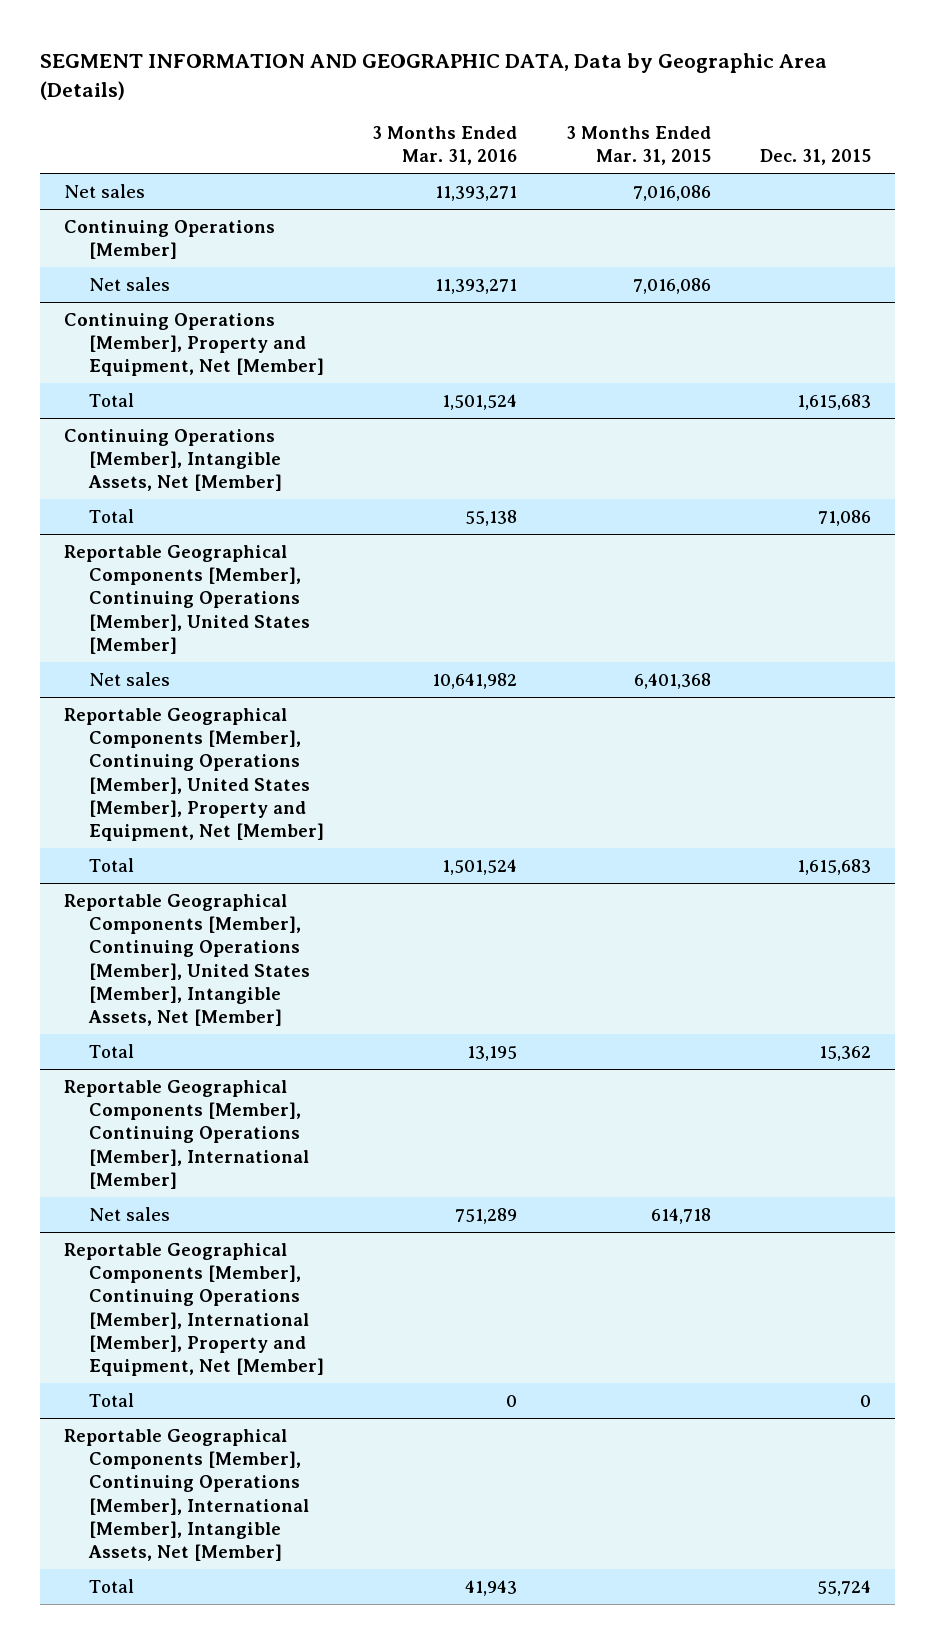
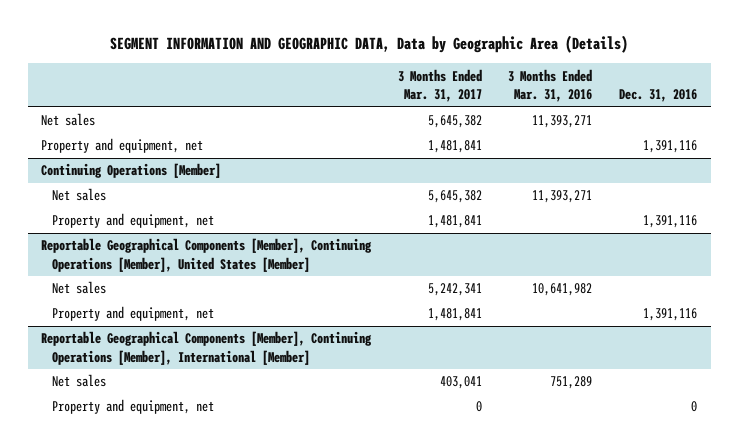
[565,125,711,166] 3 Months Ended Mar. 31, 2015 -> none
[759,149,871,166] Dec. 31, 2015 -> none
none -> [397,68,482,102] 3 Months Ended Mar. 31, 2017
none -> [619,88,698,102] Dec. 31, 2016
none -> [40,138,203,154] Property and equipment, net
[64,312,324,377] Continuing Operations [Member], Property and Equipment, Net [Member] -> none
[88,392,134,407] Total -> none
[64,428,282,492] Continuing Operations [Member], Intangible Assets, Net [Member] -> none
[88,508,134,523] Total -> none
none -> [51,213,214,229] Property and equipment, net
[64,707,324,842] Reportable Geographical Components [Member], Continuing Operations [Member], United States [Member], Property and Equipment, Net [Member] -> none
[88,857,134,872] Total -> none
[64,893,310,1027] Reportable Geographical Components [Member], Continuing Operations [Member], United States [Member], Intangible Assets, Net [Member] -> none
[88,1043,134,1058] Total -> none
none -> [51,306,214,322] Property and equipment, net
[64,1242,324,1377] Reportable Geographical Components [Member], Continuing Operations [Member], International [Member], Property and Equipment, Net [Member] -> none
[88,1392,134,1407] Total -> none
[64,1428,309,1562] Reportable Geographical Components [Member], Continuing Operations [Member], International [Member], Intangible Assets, Net [Member] -> none
[88,1578,134,1593] Total -> none
none -> [51,399,214,415] Property and equipment, net

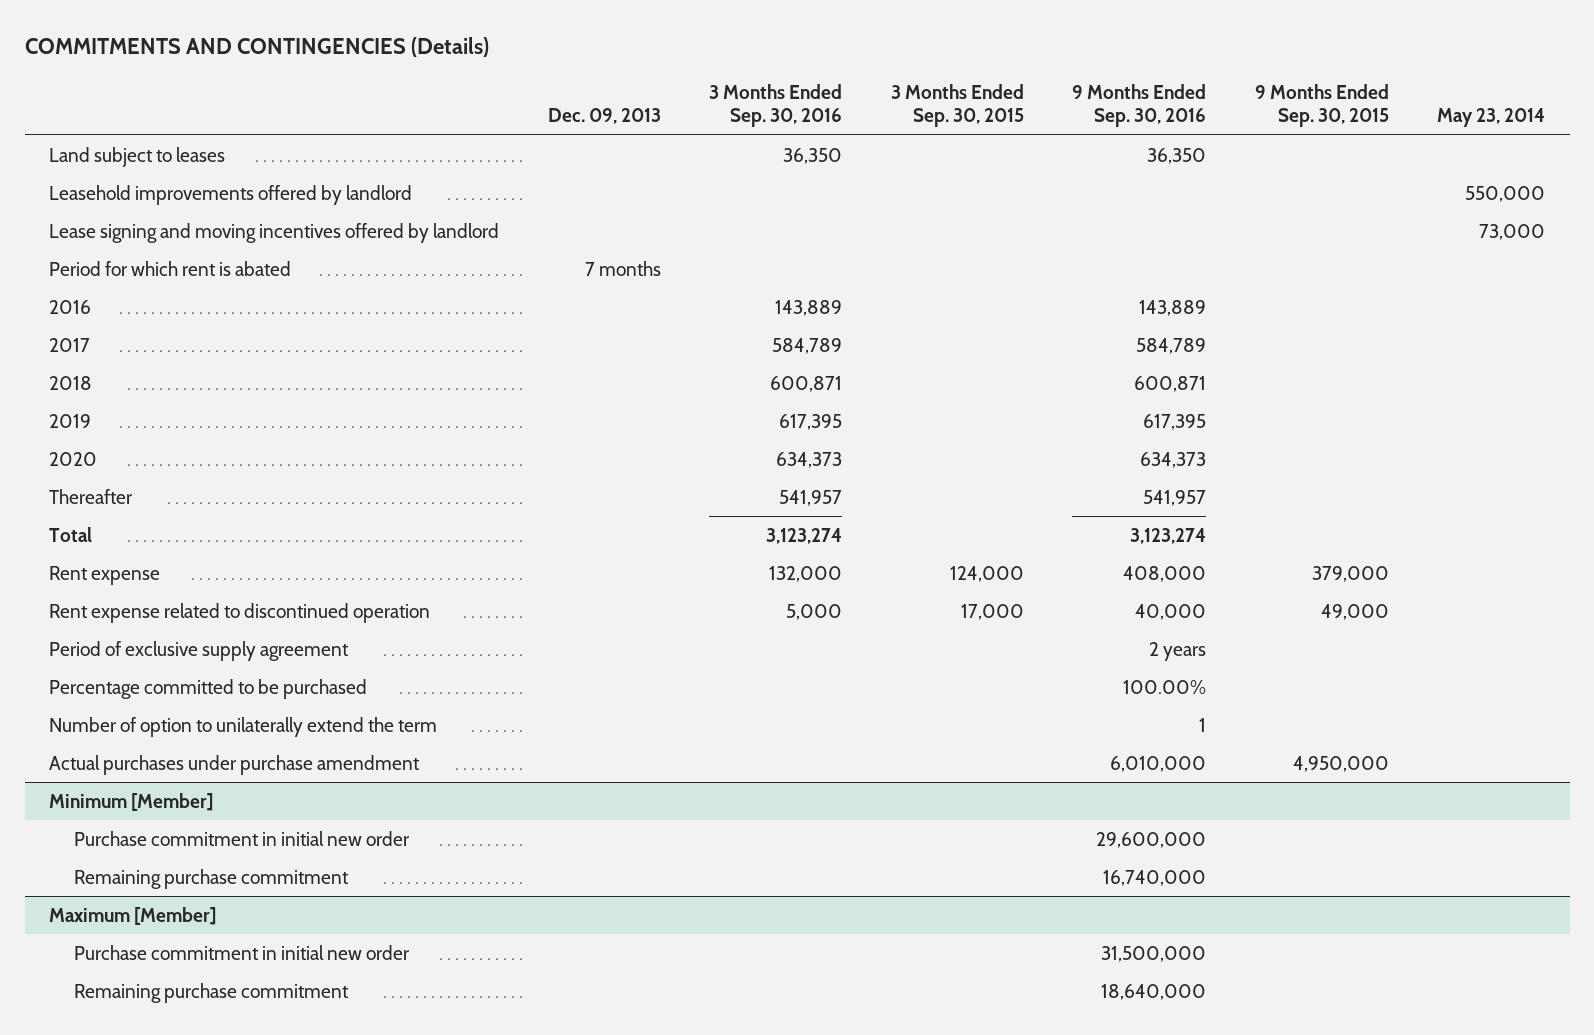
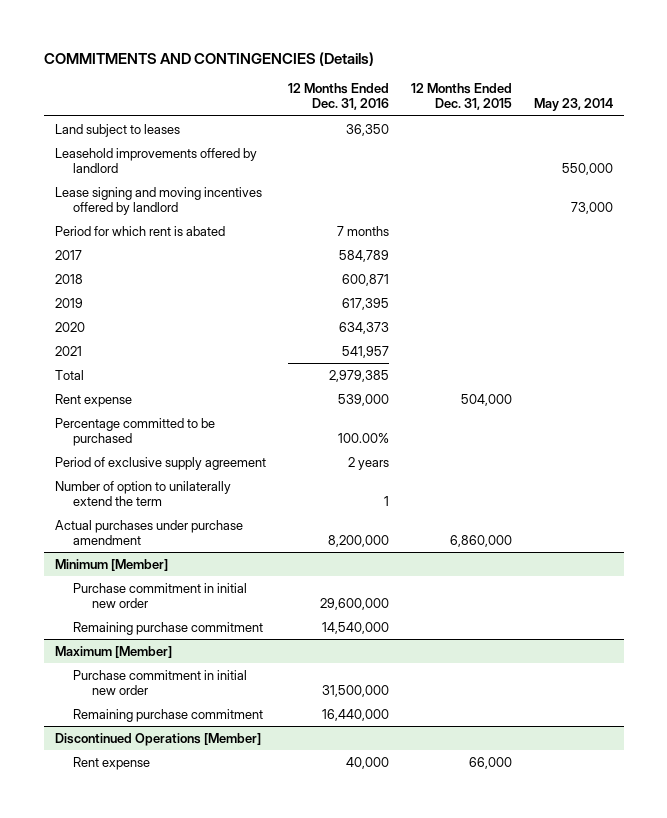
[547,108,661,125] Dec. 09, 2013 -> none
[709,84,843,128] 3 Months Ended Sep. 30, 2016 -> none
[890,84,1024,128] 3 Months Ended Sep. 30, 2015 -> none
[1072,84,1207,128] 9 Months Ended Sep. 30, 2016 -> none
[1254,84,1389,128] 9 Months Ended Sep. 30, 2015 -> none
none -> [287,83,389,111] 12 Months Ended Dec. 31, 2016
none -> [410,83,512,111] 12 Months Ended Dec. 31, 2015
[48,299,91,314] 2016 -> none
[48,488,133,504] Thereafter -> none
none -> [54,345,82,356] 2021
[48,602,430,623] Rent expense related to discontinued operation -> none
[48,640,349,661] Period of exclusive supply agreement -> [54,456,266,470] Period of exclusive supply agreement
none -> [54,732,261,746] Discontinued Operations [Member]
none -> [73,756,151,770] Rent expense

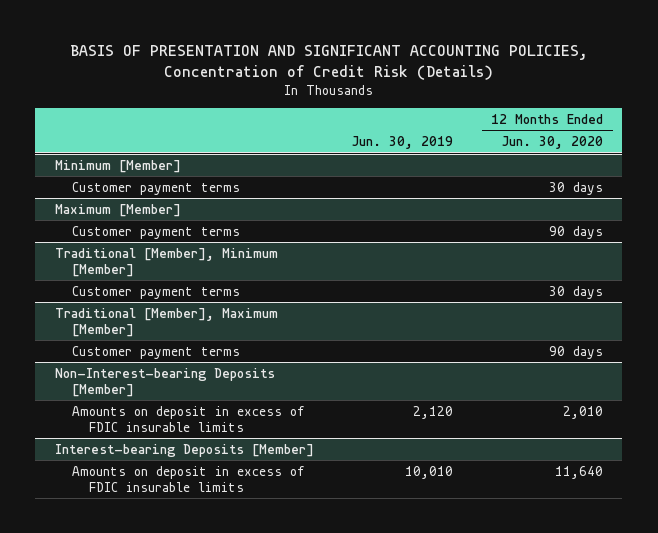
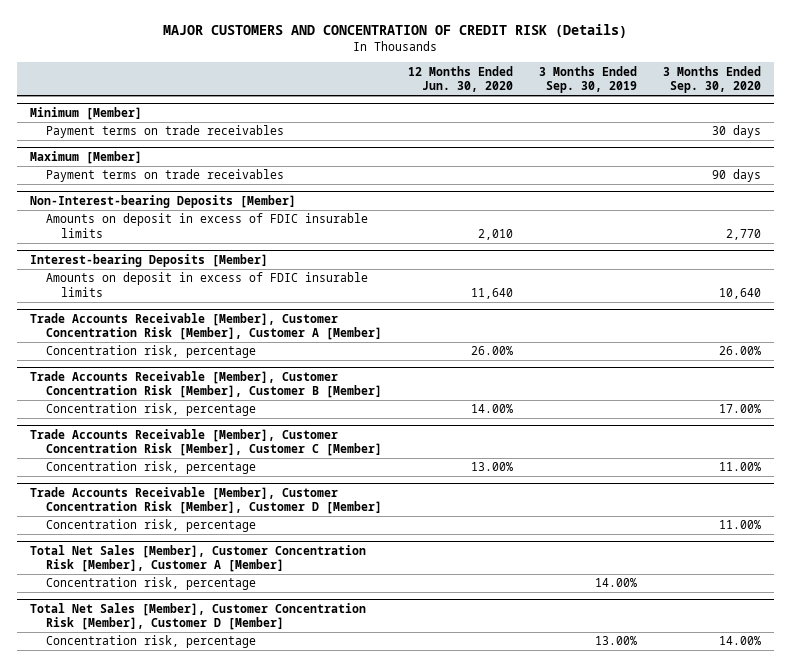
[69,45,588,80] BASIS OF PRESENTATION AND SIGNIFICANT ACCOUNTING POLICIES, Concentration of Credit Risk (Details) -> [163,24,628,39] MAJOR CUSTOMERS AND CONCENTRATION OF CREDIT RISK (Details)
[351,136,453,150] Jun. 30, 2019 -> none
none -> [538,65,637,93] 3 Months Ended Sep. 30, 2019
none -> [662,65,761,93] 3 Months Ended Sep. 30, 2020
[71,181,240,195] Customer payment terms -> none
none -> [45,125,284,139] Payment terms on trade receivables
[71,225,240,239] Customer payment terms -> none
[54,247,278,277] Traditional [Member], Minimum [Member] -> none
[71,285,240,299] Customer payment terms -> none
[54,307,278,337] Traditional [Member], Maximum [Member] -> none
[71,345,240,359] Customer payment terms -> none
none -> [45,169,284,183] Payment terms on trade receivables
none -> [30,312,382,340] Trade Accounts Receivable [Member], Customer Concentration Risk [Member], Customer A [Member]
none -> [45,345,256,359] Concentration risk, percentage
none -> [30,370,382,398] Trade Accounts Receivable [Member], Customer Concentration Risk [Member], Customer B [Member]
none -> [45,403,256,417] Concentration risk, percentage
none -> [30,428,382,456] Trade Accounts Receivable [Member], Customer Concentration Risk [Member], Customer C [Member]
none -> [45,461,256,475] Concentration risk, percentage
none -> [30,486,382,514] Trade Accounts Receivable [Member], Customer Concentration Risk [Member], Customer D [Member]
none -> [45,519,256,533] Concentration risk, percentage
none -> [30,544,367,572] Total Net Sales [Member], Customer Concentration Risk [Member], Customer A [Member]
none -> [45,577,256,591] Concentration risk, percentage
none -> [30,602,367,630] Total Net Sales [Member], Customer Concentration Risk [Member], Customer D [Member]
none -> [45,635,256,649] Concentration risk, percentage

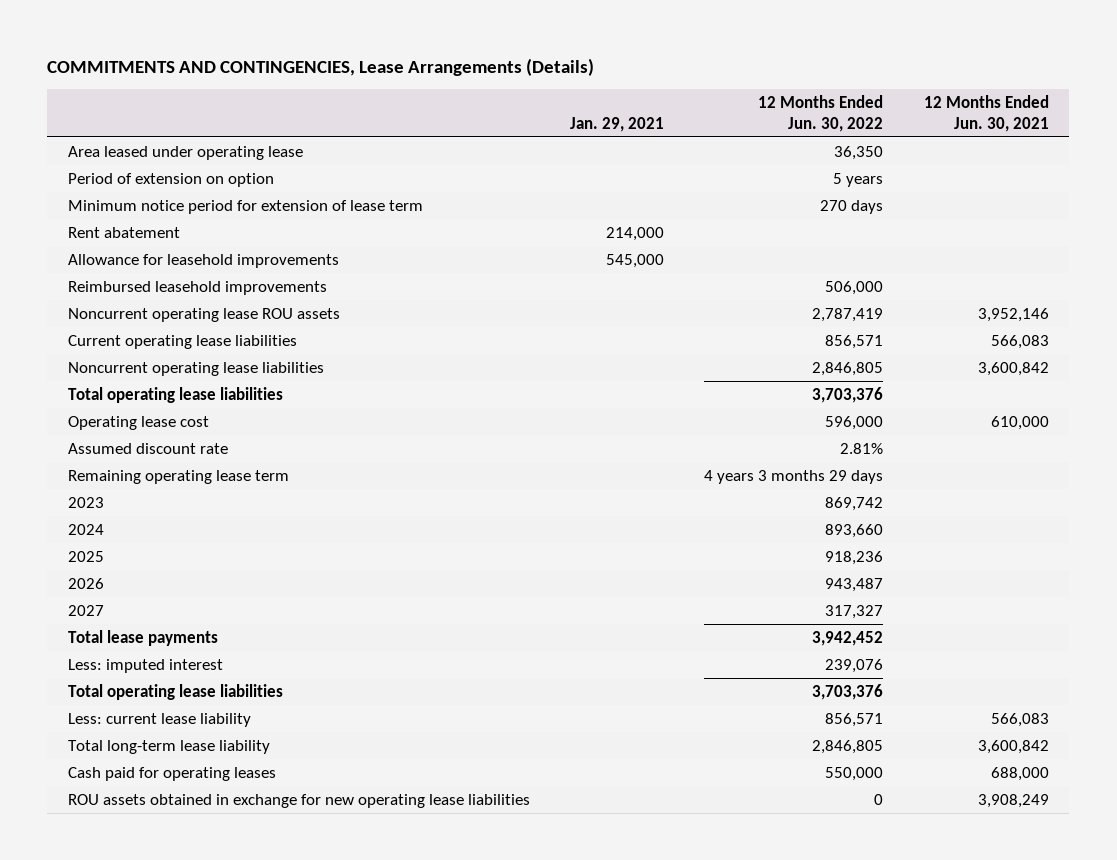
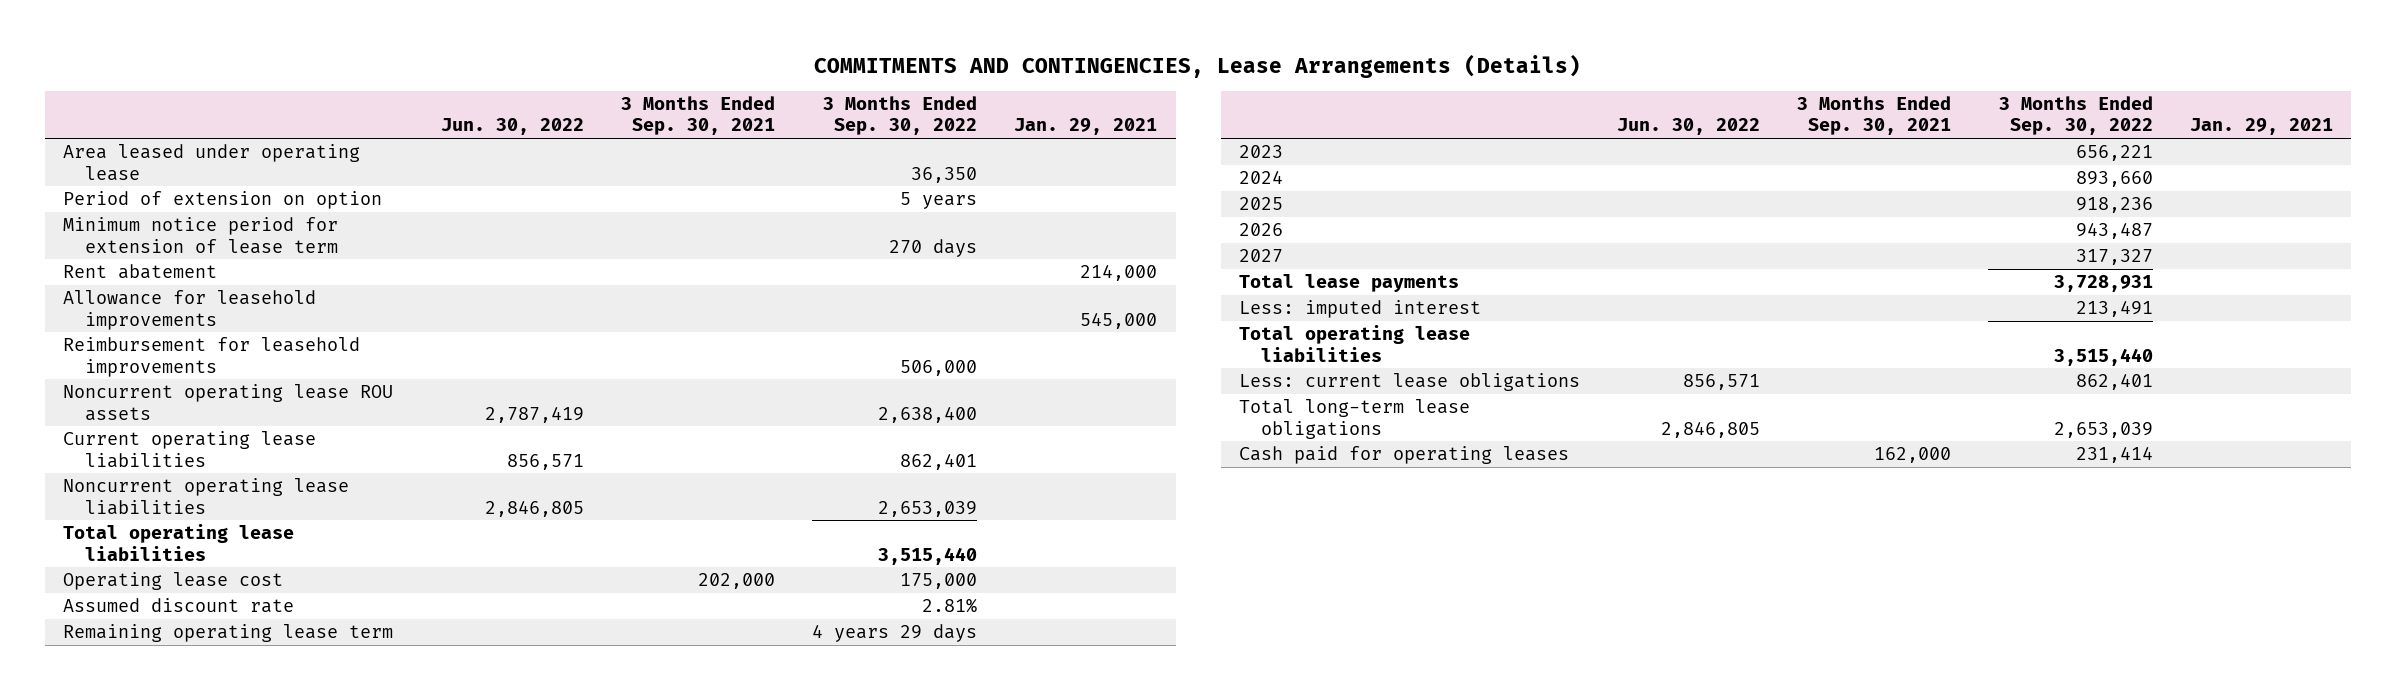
[758,94,884,132] 12 Months Ended Jun. 30, 2022 -> none
[923,94,1049,132] 12 Months Ended Jun. 30, 2021 -> none
none -> [441,118,585,136] Jun. 30, 2022
none -> [621,95,776,136] 3 Months Ended Sep. 30, 2021
none -> [823,95,978,136] 3 Months Ended Sep. 30, 2022
[67,280,327,295] Reimbursed leasehold improvements -> [63,337,361,377] Reimbursement for leasehold improvements
[67,712,251,727] Less: current lease liability -> [1239,373,1581,392] Less: current lease obligations
[67,739,270,754] Total long-term lease liability -> [1239,399,1471,439] Total long-term lease obligations
[67,793,530,808] ROU assets obtained in exchange for new operating lease liabilities -> none

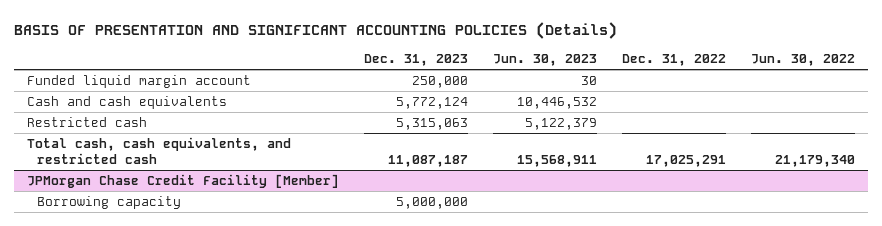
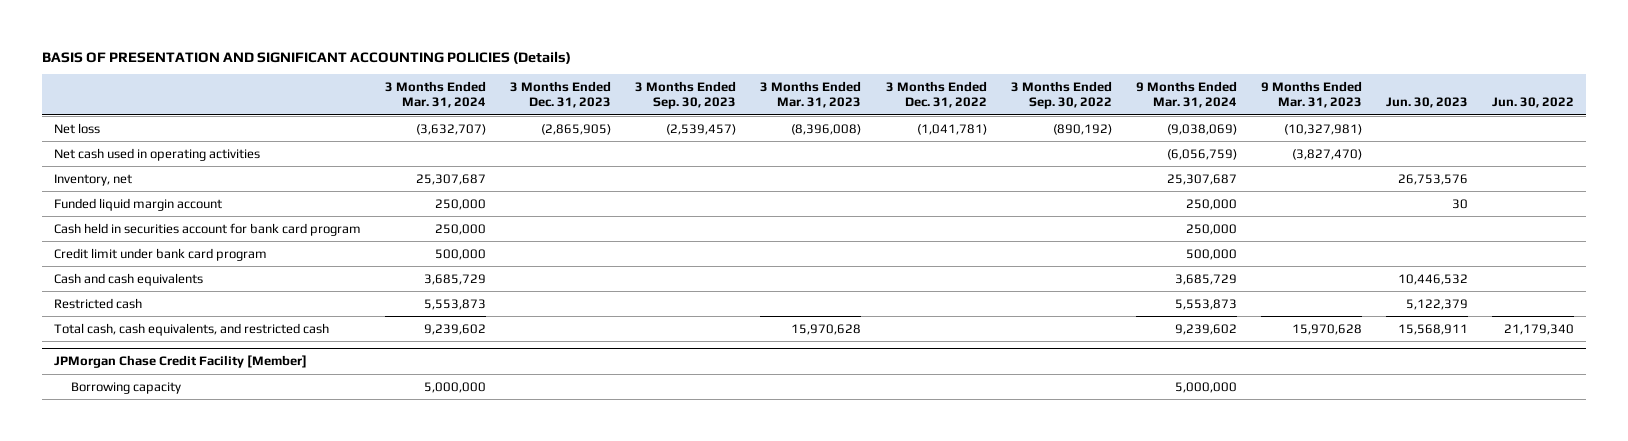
[363,53,468,66] Dec. 31, 2023 -> none
[621,53,726,66] Dec. 31, 2022 -> none
none -> [384,81,486,109] 3 Months Ended Mar. 31, 2024
none -> [510,81,612,109] 3 Months Ended Dec. 31, 2023
none -> [635,81,737,110] 3 Months Ended Sep. 30, 2023
none -> [760,81,862,109] 3 Months Ended Mar. 31, 2023
none -> [885,81,987,109] 3 Months Ended Dec. 31, 2022
none -> [1010,81,1112,110] 3 Months Ended Sep. 30, 2022
none -> [1135,81,1237,109] 9 Months Ended Mar. 31, 2024
none -> [1261,81,1363,109] 9 Months Ended Mar. 31, 2023
none -> [53,122,100,134] Net loss
none -> [53,147,260,161] Net cash used in operating activities
none -> [53,173,132,186] Inventory, net
none -> [53,222,361,236] Cash held in securities account for bank card program
none -> [53,247,267,261] Credit limit under bank card program

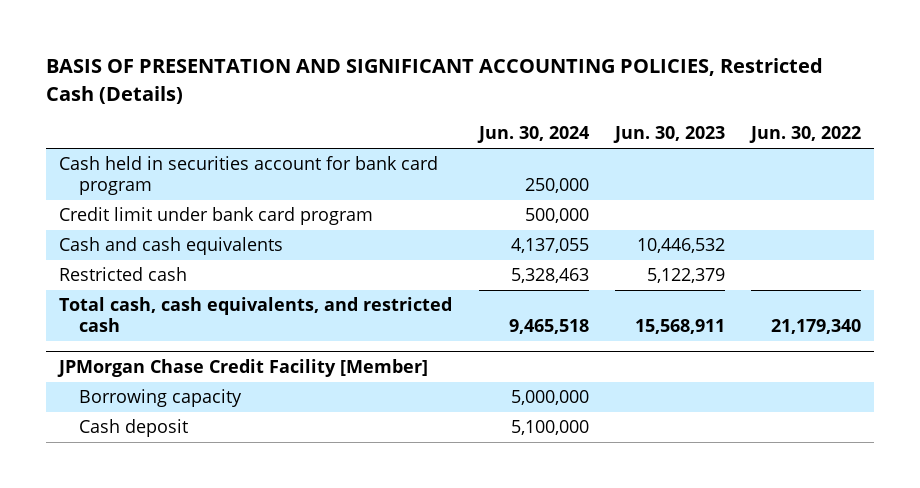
[41,50,571,64] BASIS OF PRESENTATION AND SIGNIFICANT ACCOUNTING POLICIES (Details) -> [46,58,824,104] BASIS OF PRESENTATION AND SIGNIFICANT ACCOUNTING POLICIES, Restricted Cash (Details)
[384,81,486,109] 3 Months Ended Mar. 31, 2024 -> none
[510,81,612,109] 3 Months Ended Dec. 31, 2023 -> none
[635,81,737,110] 3 Months Ended Sep. 30, 2023 -> none
[760,81,862,109] 3 Months Ended Mar. 31, 2023 -> none
[885,81,987,109] 3 Months Ended Dec. 31, 2022 -> none
[1010,81,1112,110] 3 Months Ended Sep. 30, 2022 -> none
[1135,81,1237,109] 9 Months Ended Mar. 31, 2024 -> none
[1261,81,1363,109] 9 Months Ended Mar. 31, 2023 -> none
none -> [476,126,589,144] Jun. 30, 2024
[53,122,100,134] Net loss -> none
[53,147,260,161] Net cash used in operating activities -> none
[53,173,132,186] Inventory, net -> none
[53,197,222,211] Funded liquid margin account -> none
none -> [78,419,188,438] Cash deposit

